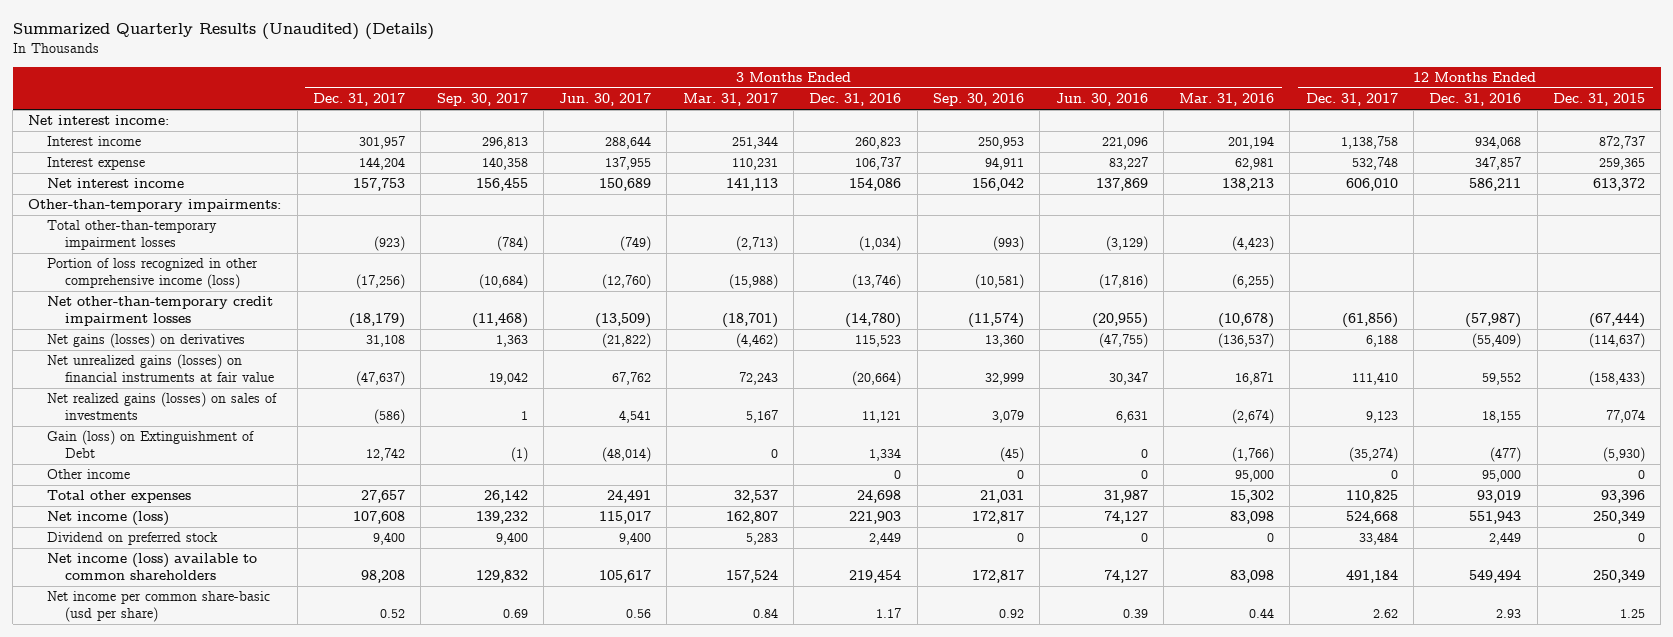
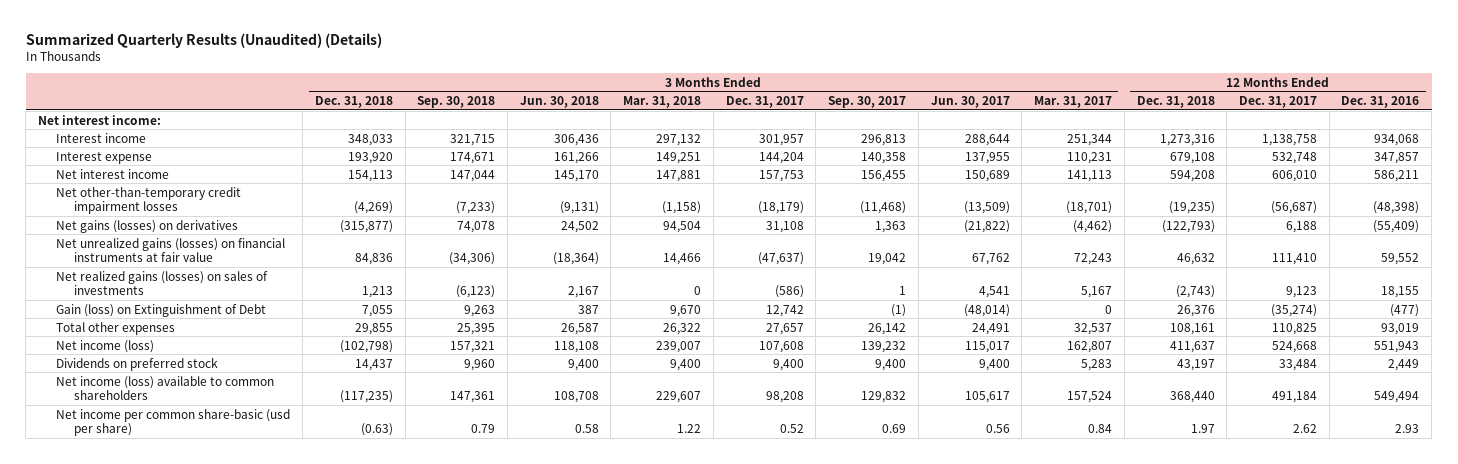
[809,93,902,107] Dec. 31, 2016 -> none
[932,93,1024,107] Sep. 30, 2016 -> none
[1055,93,1148,107] Jun. 30, 2016 -> none
[1179,93,1275,107] Mar. 31, 2016 -> none
[1552,93,1645,107] Dec. 31, 2015 -> none
none -> [314,96,393,109] Dec. 31, 2018
none -> [417,96,496,109] Sep. 30, 2018
none -> [519,96,599,109] Jun. 30, 2018
none -> [623,96,702,109] Mar. 31, 2018
none -> [1136,96,1215,109] Dec. 31, 2018
[28,199,282,213] Other-than-temporary impairments: -> none
[46,220,217,250] Total other-than-temporary impairment losses -> none
[46,258,258,289] Portion of loss recognized in other comprehensive income (loss) -> none
[1341,312,1398,328] (61,856) -> [1271,201,1318,215] (56,687)
[1465,312,1522,328] (57,987) -> [1373,201,1420,215] (48,398)
[46,469,130,480] Other income -> none
[46,532,218,546] Dividend on preferred stock -> [56,356,219,371] Dividends on preferred stock

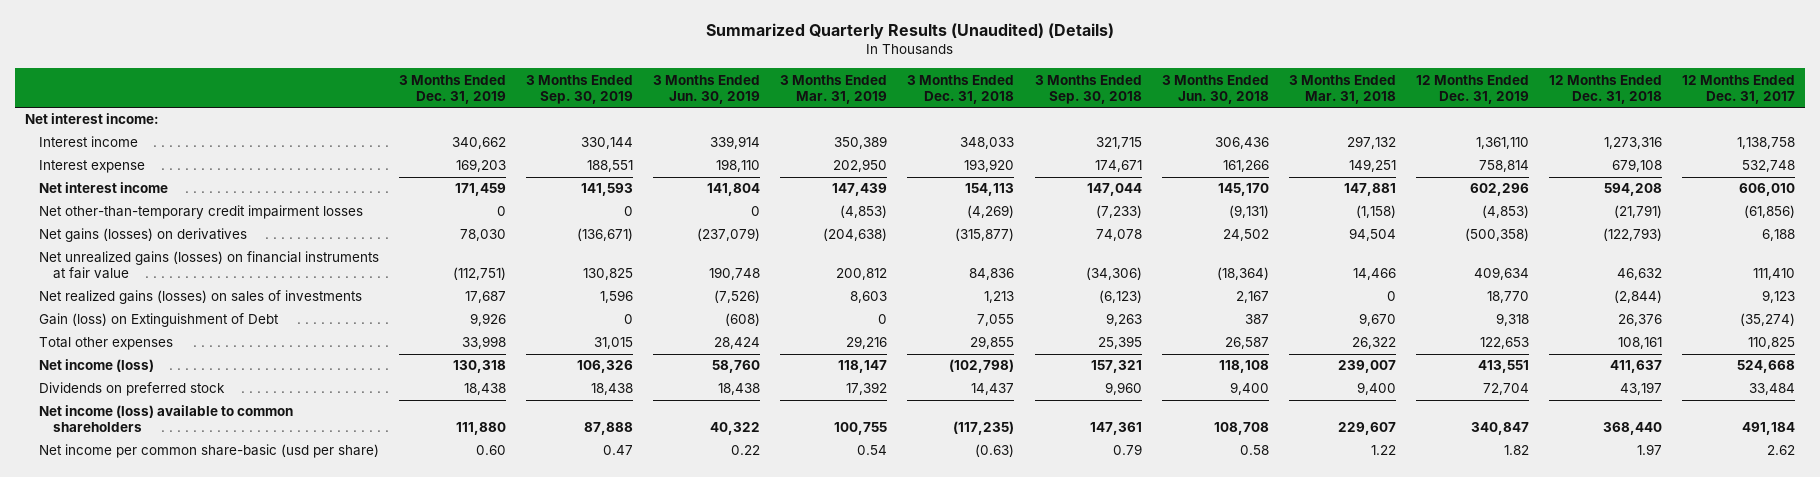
[725,96,804,109] Dec. 31, 2017 -> none
[828,96,907,109] Sep. 30, 2017 -> none
[930,96,1010,109] Jun. 30, 2017 -> none
[1034,96,1113,109] Mar. 31, 2017 -> none
[1341,96,1420,109] Dec. 31, 2016 -> none
none -> [398,74,506,104] 3 Months Ended Dec. 31, 2019
none -> [525,74,633,104] 3 Months Ended Sep. 30, 2019
none -> [653,74,761,104] 3 Months Ended Jun. 30, 2019
none -> [780,74,888,104] 3 Months Ended Mar. 31, 2019
none -> [1416,74,1530,104] 12 Months Ended Dec. 31, 2019
[1168,201,1215,215] (19,235) -> [1614,205,1663,219] (21,791)
[1271,201,1318,215] (56,687) -> [1744,205,1796,219] (61,856)
[1175,285,1215,299] (2,743) -> [1614,290,1663,304] (2,844)

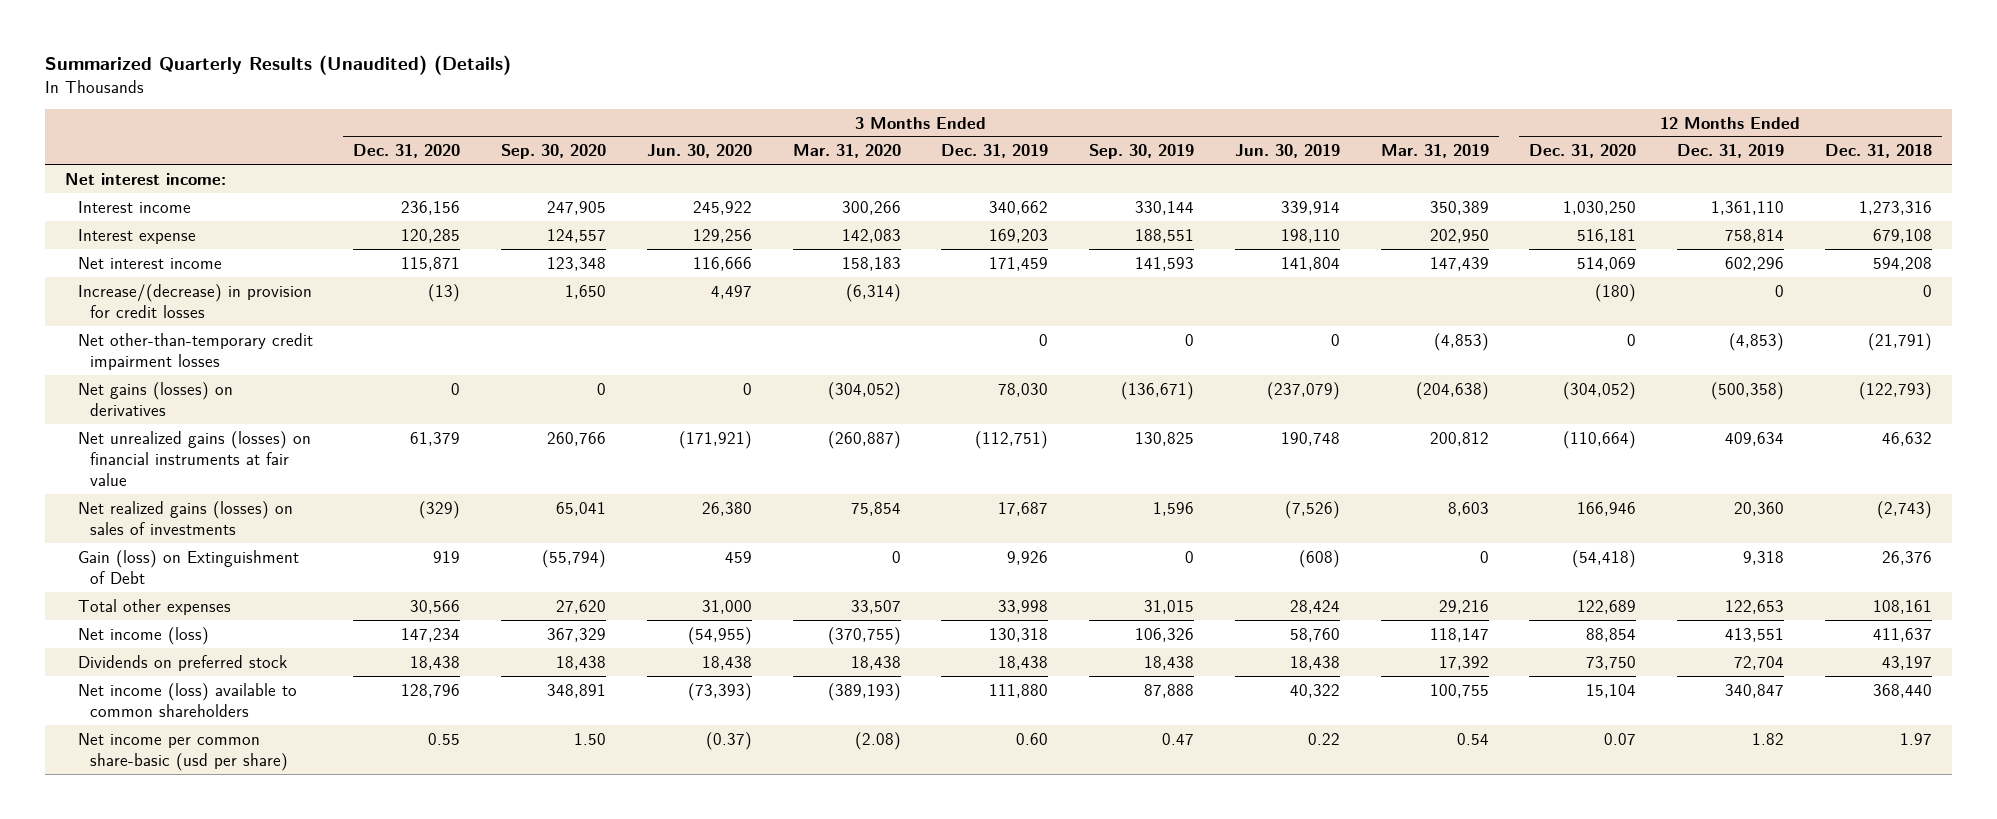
[907,74,1015,104] 3 Months Ended Dec. 31, 2018 -> none
[1034,74,1142,104] 3 Months Ended Sep. 30, 2018 -> none
[1161,74,1269,104] 3 Months Ended Jun. 30, 2018 -> none
[1288,74,1396,104] 3 Months Ended Mar. 31, 2018 -> none
[1682,74,1796,104] 12 Months Ended Dec. 31, 2017 -> none
none -> [353,144,461,159] Dec. 31, 2020
none -> [501,144,607,160] Sep. 30, 2020
none -> [646,144,752,159] Jun. 30, 2020
none -> [792,144,901,159] Mar. 31, 2020
none -> [1529,144,1637,159] Dec. 31, 2020
none -> [77,283,312,318] Increase/(decrease) in provision for credit losses
[1487,291,1530,304] 18,770 -> [1733,501,1784,516] 20,360
[1614,290,1663,304] (2,844) -> [1876,500,1932,519] (2,743)

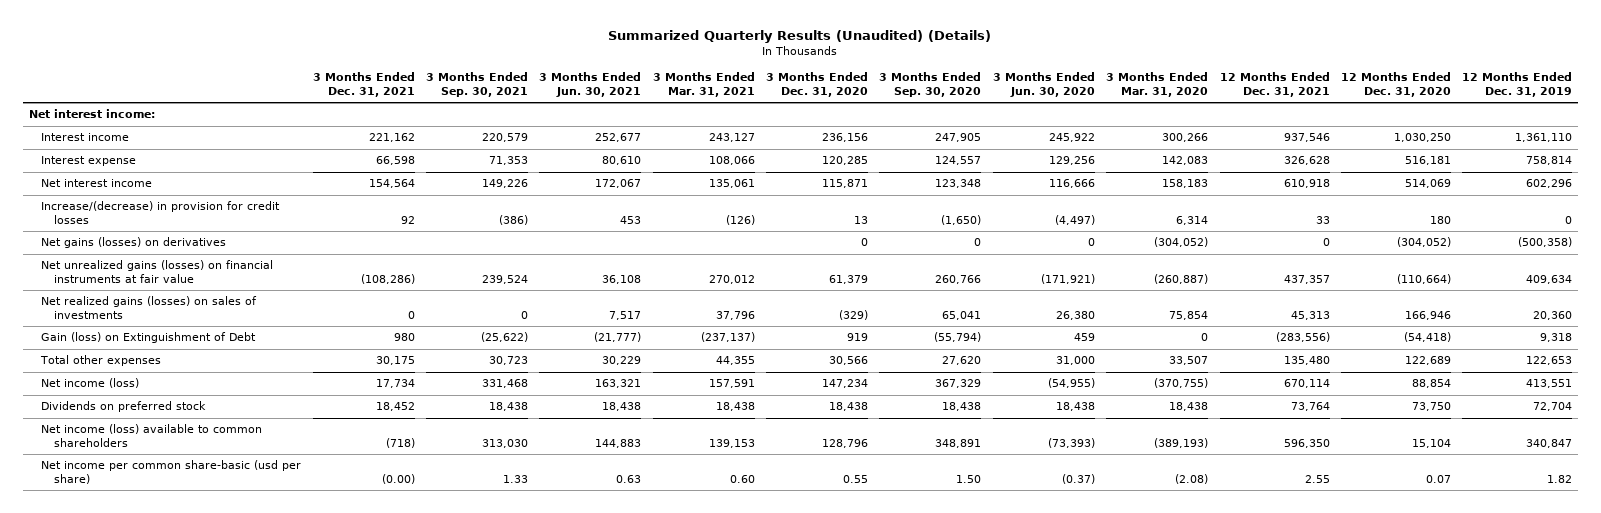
[941,144,1049,159] Dec. 31, 2019 -> none
[1089,144,1195,160] Sep. 30, 2019 -> none
[1234,144,1340,159] Jun. 30, 2019 -> none
[1380,144,1489,159] Mar. 31, 2019 -> none
[1824,144,1932,159] Dec. 31, 2018 -> none
none -> [312,72,415,97] 3 Months Ended Dec. 31, 2021
none -> [425,72,528,97] 3 Months Ended Sep. 30, 2021
none -> [539,72,642,97] 3 Months Ended Jun. 30, 2021
none -> [652,72,755,97] 3 Months Ended Mar. 31, 2021
none -> [1219,72,1330,97] 12 Months Ended Dec. 31, 2021
[77,332,313,370] Net other-than-temporary credit impairment losses -> none
[428,283,461,302] (13) -> [854,216,869,225] 13
[565,284,607,299] 1,650 -> [941,215,982,226] (1,650)
[710,284,752,299] 4,497 -> [1054,215,1095,226] (4,497)
[845,283,901,302] (6,314) -> [1176,216,1209,226] 6,314
[1595,283,1637,302] (180) -> [1429,216,1451,225] 180

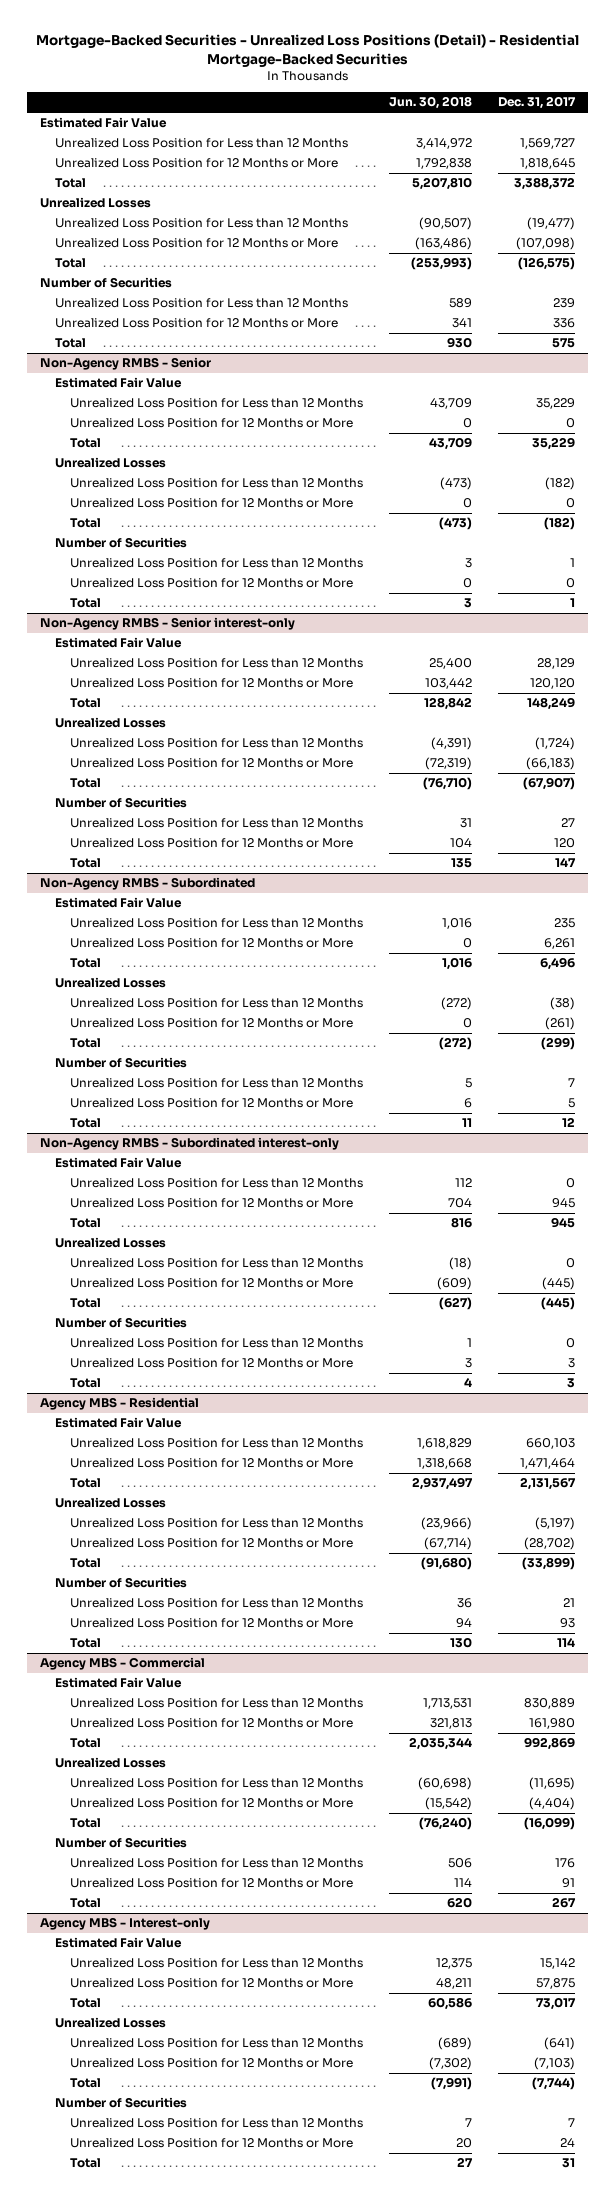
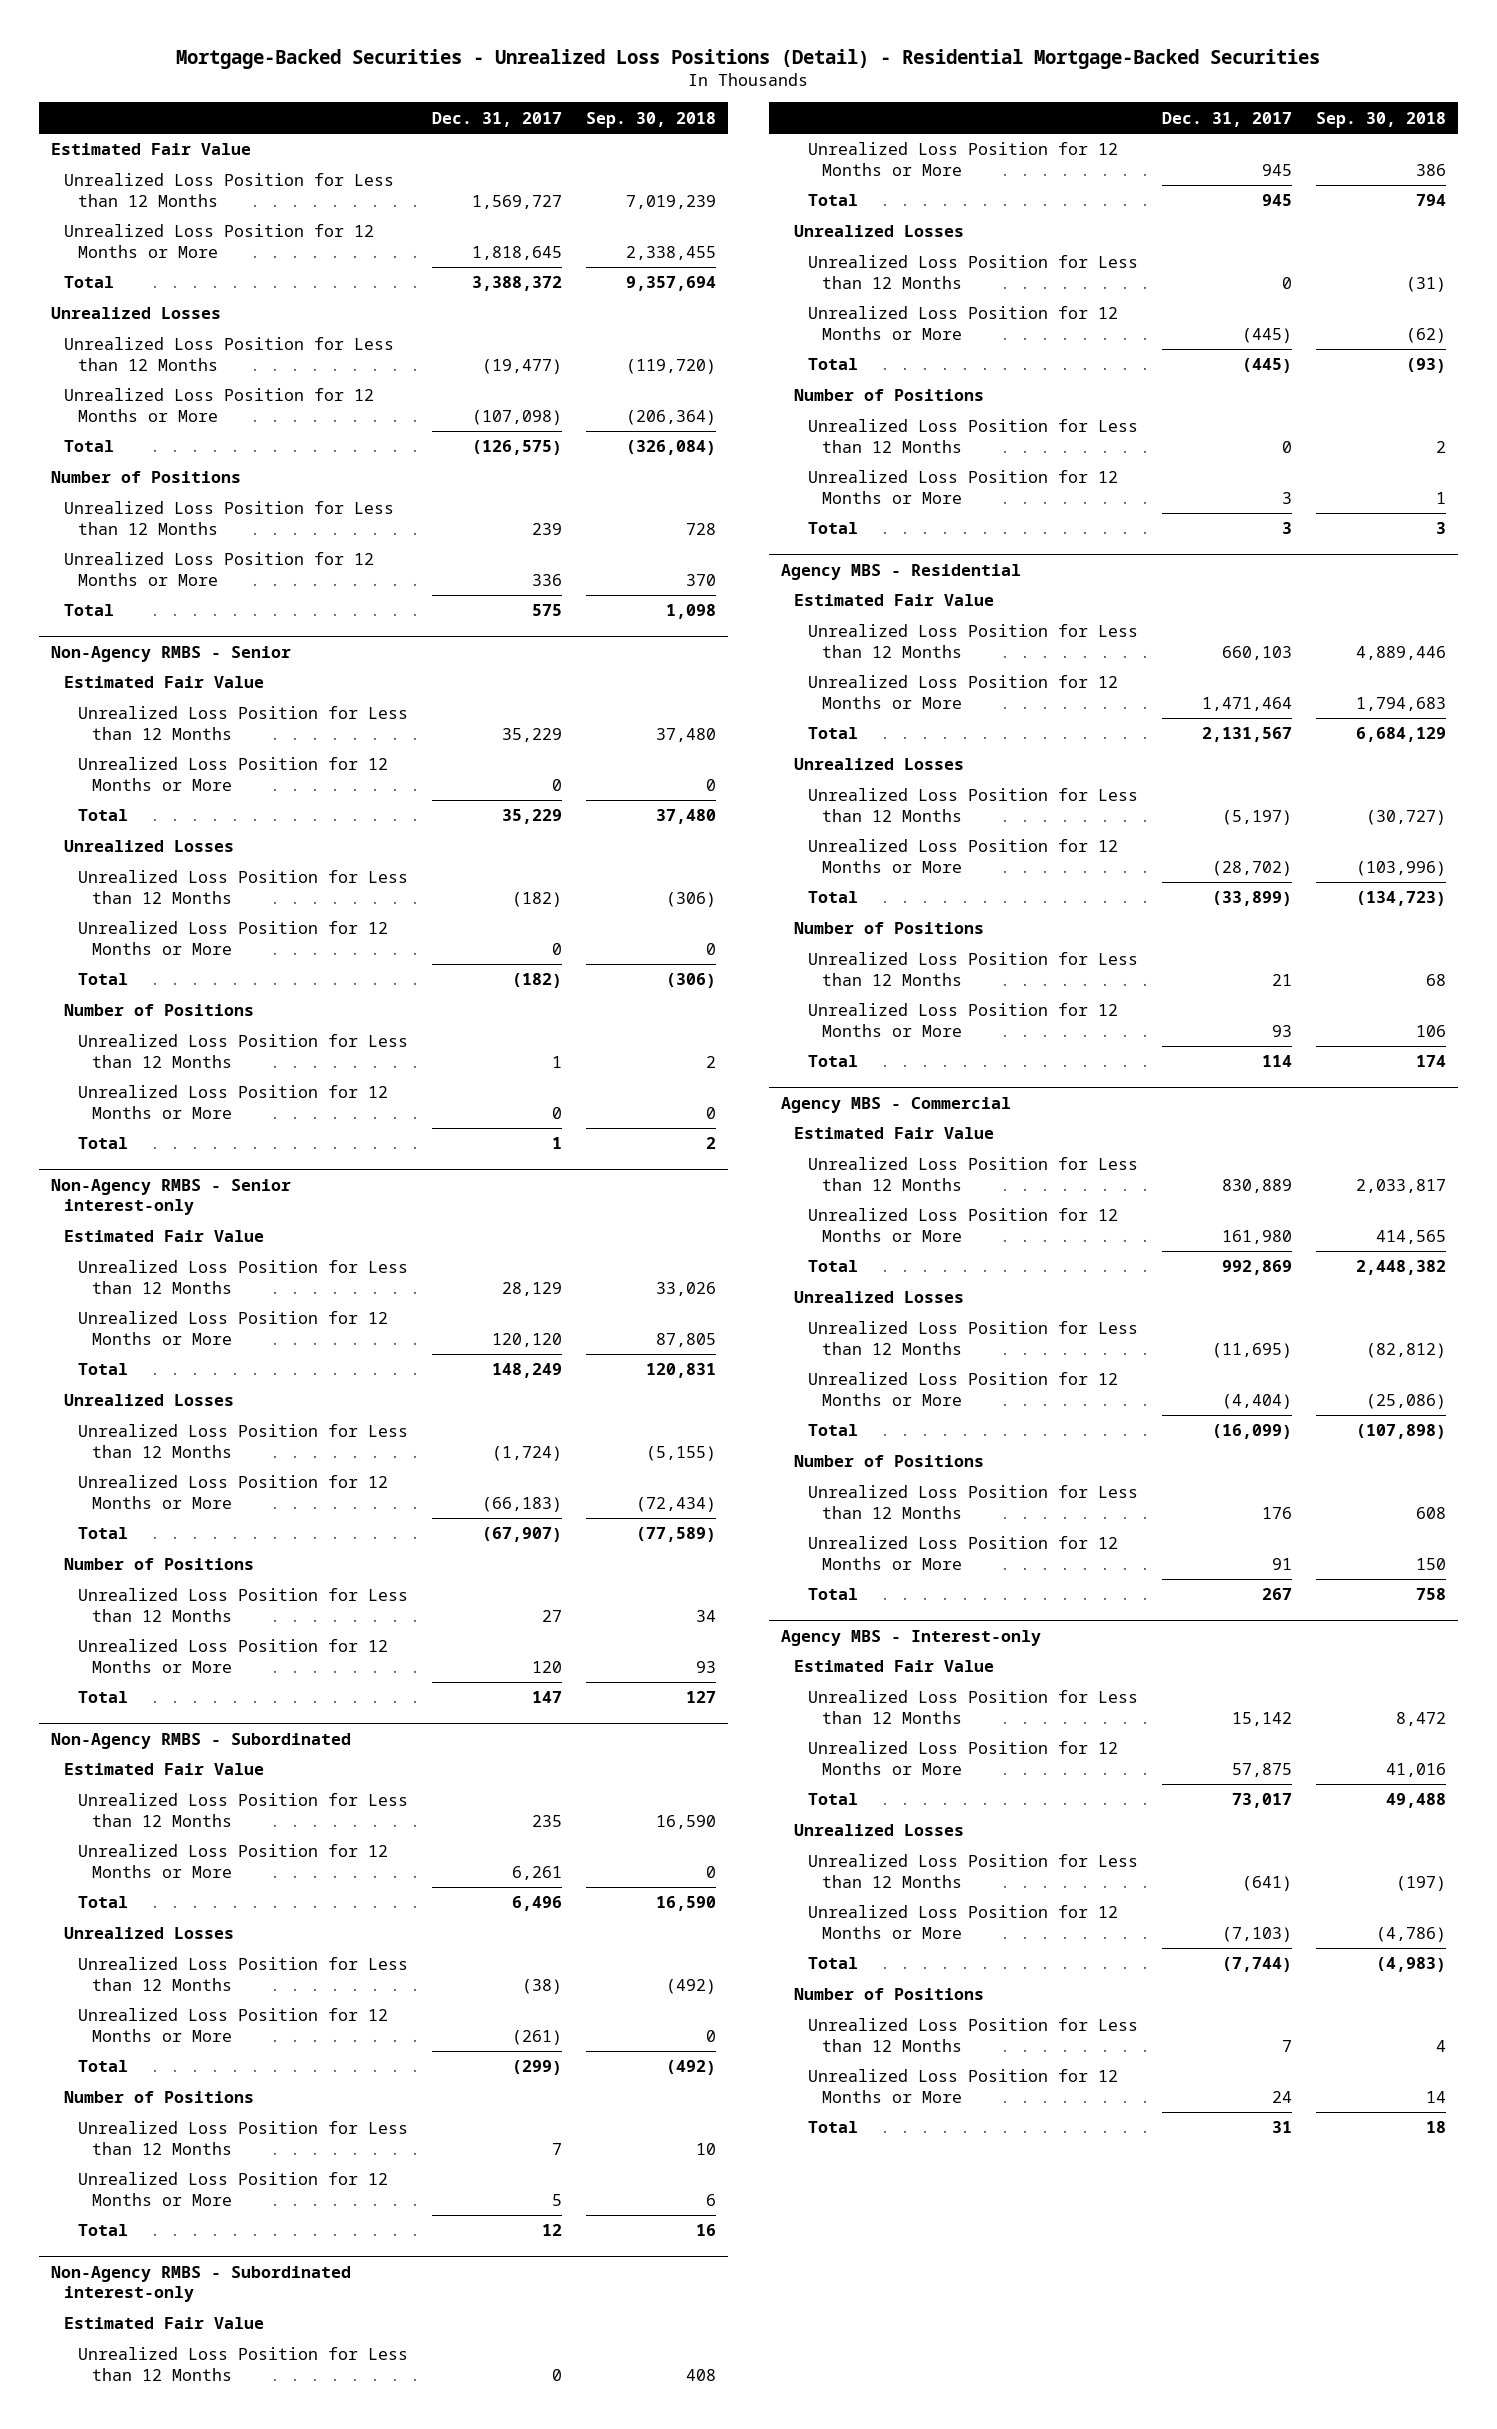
[389,96,473,110] Jun. 30, 2018 -> none
none -> [585,111,716,128] Sep. 30, 2018
[40,277,173,289] Number of Securities -> [50,471,241,484] Number of Positions
[55,537,188,549] Number of Securities -> [64,1004,255,1017] Number of Positions
[55,797,188,809] Number of Securities -> [64,1558,255,1571] Number of Positions
[55,1057,188,1069] Number of Securities -> [64,2091,255,2104] Number of Positions
[55,1317,188,1329] Number of Securities -> [794,389,985,402] Number of Positions
[55,1577,188,1589] Number of Securities -> [794,922,985,935] Number of Positions
[55,1837,188,1849] Number of Securities -> [794,1455,985,1468] Number of Positions
[55,2097,188,2109] Number of Securities -> [794,1988,985,2001] Number of Positions

